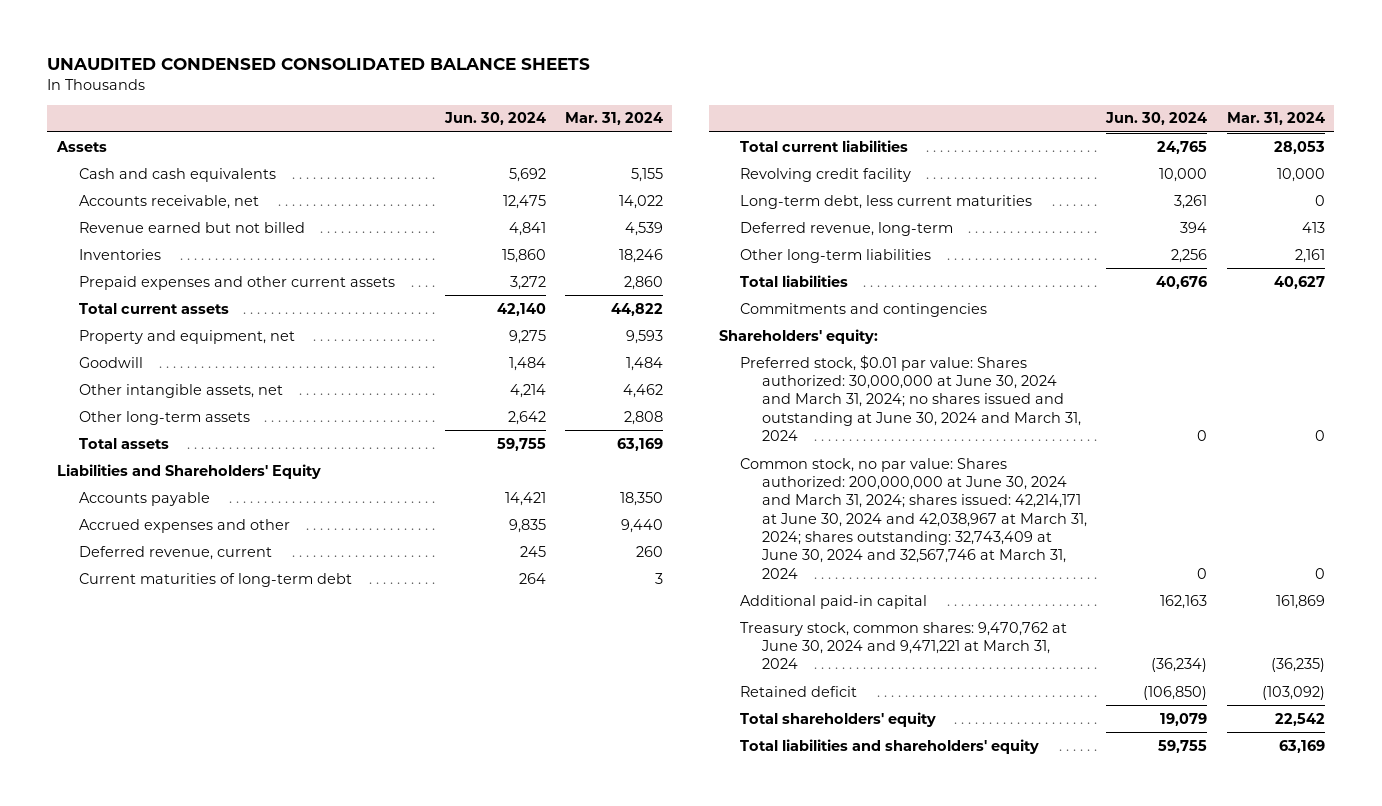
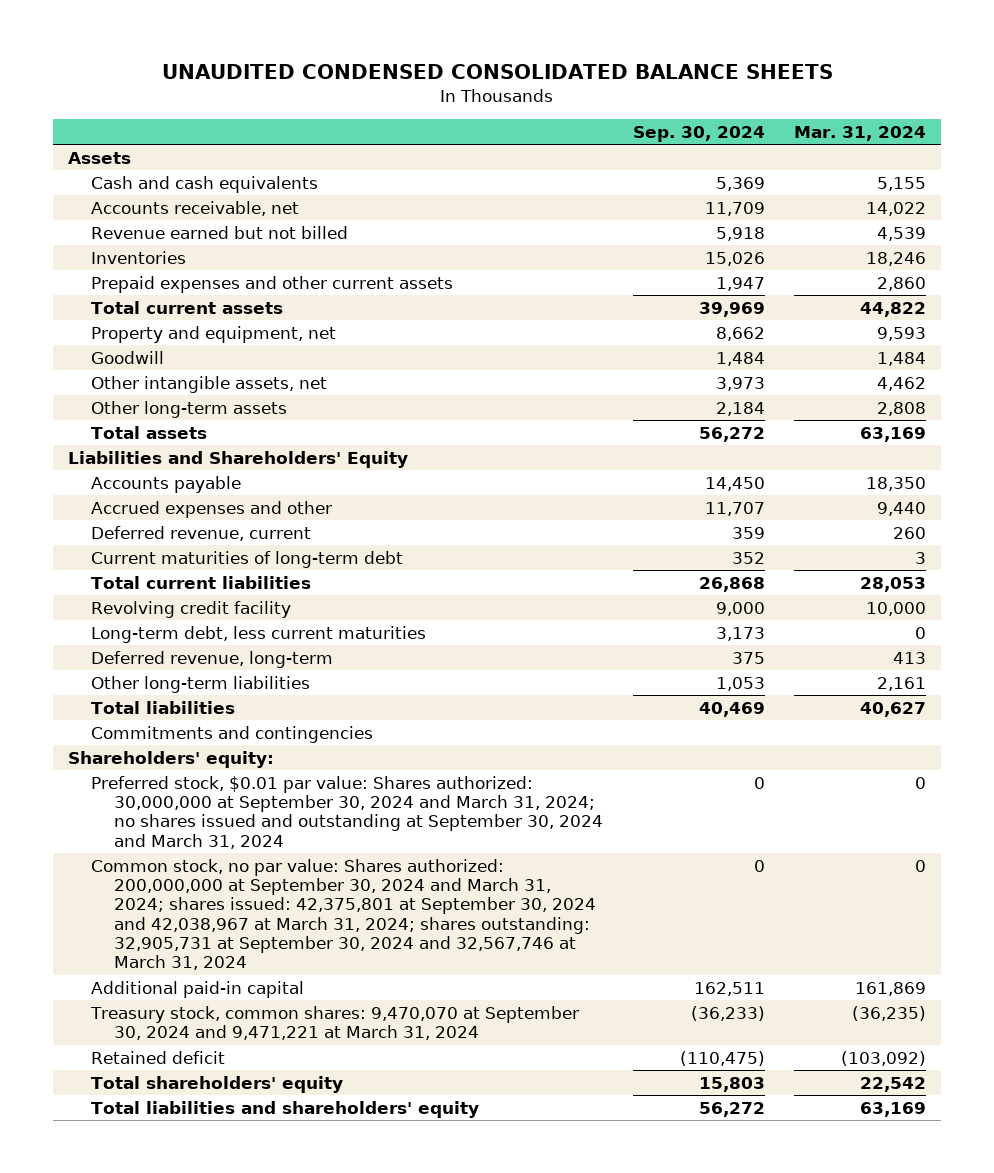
[443,112,546,126] Jun. 30, 2024 -> none
none -> [632,125,765,142] Sep. 30, 2024
[740,354,1081,442] Preferred stock, $0.01 par value: Shares authorized: 30,000,000 at June 30, 2024 and March 31, 2024; no shares issued and outstanding at June 30, 2024 and March 31, 2024 -> [91,775,604,849] Preferred stock, $0.01 par value: Shares authorized: 30,000,000 at September 30, 2024 and March 31, 2024; no shares issued and outstanding at September 30, 2024 and March 31, 2024
[740,457,1087,579] Common stock, no par value: Shares authorized: 200,000,000 at June 30, 2024 and March 31, 2024; shares issued: 42,214,171 at June 30, 2024 and 42,038,967 at March 31, 2024; shares outstanding: 32,743,409 at June 30, 2024 and 32,567,746 at March 31, 2024 -> [91,858,597,971] Common stock, no par value: Shares authorized: 200,000,000 at September 30, 2024 and March 31, 2024; shares issued: 42,375,801 at September 30, 2024 and 42,038,967 at March 31, 2024; shares outstanding: 32,905,731 at September 30, 2024 and 32,567,746 at March 31, 2024
[740,621,1068,670] Treasury stock, common shares: 9,470,762 at June 30, 2024 and 9,471,221 at March 31, 2024 -> [90,1005,580,1041] Treasury stock, common shares: 9,470,070 at September 30, 2024 and 9,471,221 at March 31, 2024

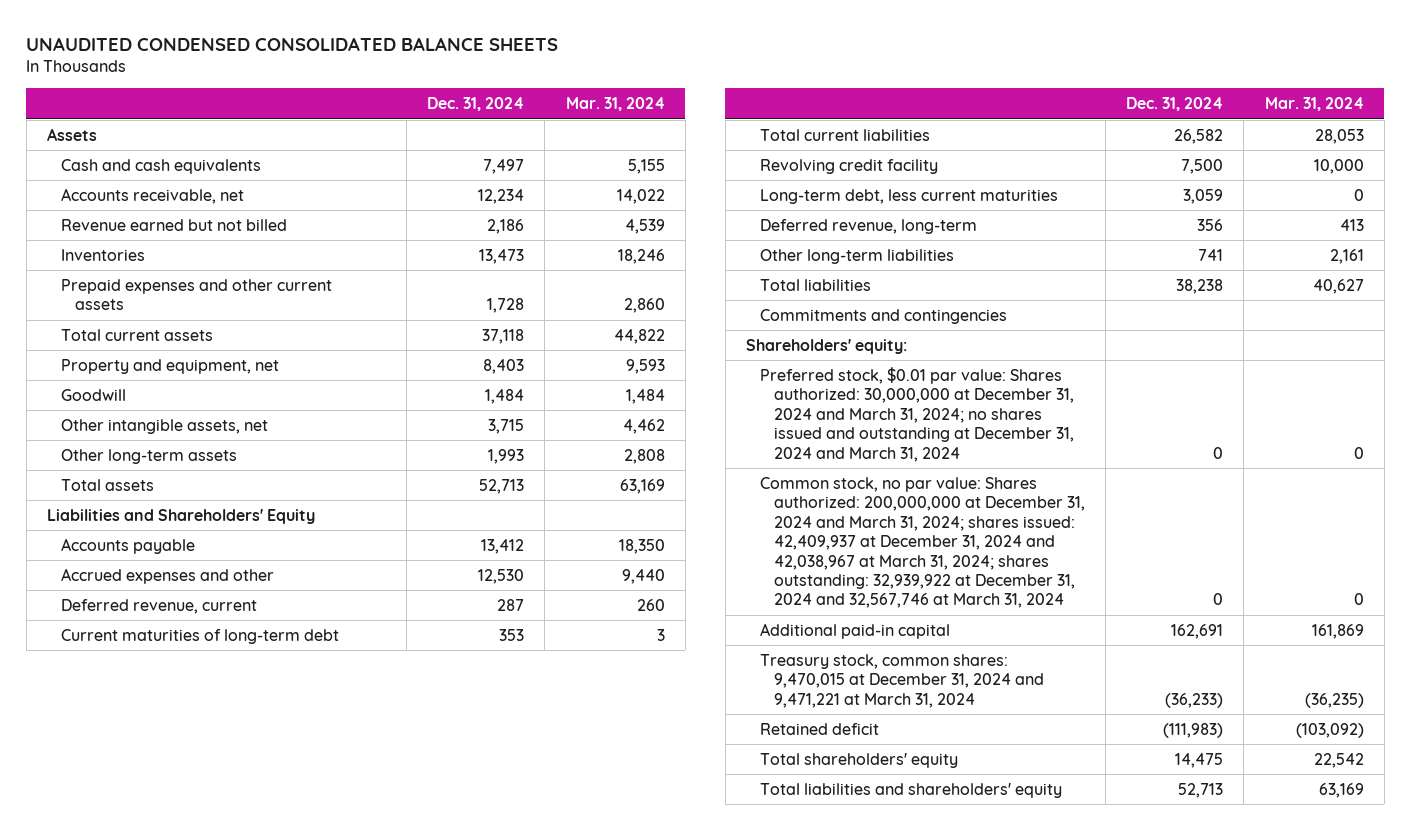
[632,125,765,142] Sep. 30, 2024 -> none
none -> [427,97,525,112] Dec. 31, 2024
[91,775,604,849] Preferred stock, $0.01 par value: Shares authorized: 30,000,000 at September 30, 2024 and March 31, 2024; no shares issued and outstanding at September 30, 2024 and March 31, 2024 -> [759,366,1074,462] Preferred stock, $0.01 par value: Shares authorized: 30,000,000 at December 31, 2024 and March 31, 2024; no shares issued and outstanding at December 31, 2024 and March 31, 2024
[91,858,597,971] Common stock, no par value: Shares authorized: 200,000,000 at September 30, 2024 and March 31, 2024; shares issued: 42,375,801 at September 30, 2024 and 42,038,967 at March 31, 2024; shares outstanding: 32,905,731 at September 30, 2024 and 32,567,746 at March 31, 2024 -> [759,476,1085,609] Common stock, no par value: Shares authorized: 200,000,000 at December 31, 2024 and March 31, 2024; shares issued: 42,409,937 at December 31, 2024 and 42,038,967 at March 31, 2024; shares outstanding: 32,939,922 at December 31, 2024 and 32,567,746 at March 31, 2024
[90,1005,580,1041] Treasury stock, common shares: 9,470,070 at September 30, 2024 and 9,471,221 at March 31, 2024 -> [759,653,1044,708] Treasury stock, common shares: 9,470,015 at December 31, 2024 and 9,471,221 at March 31, 2024

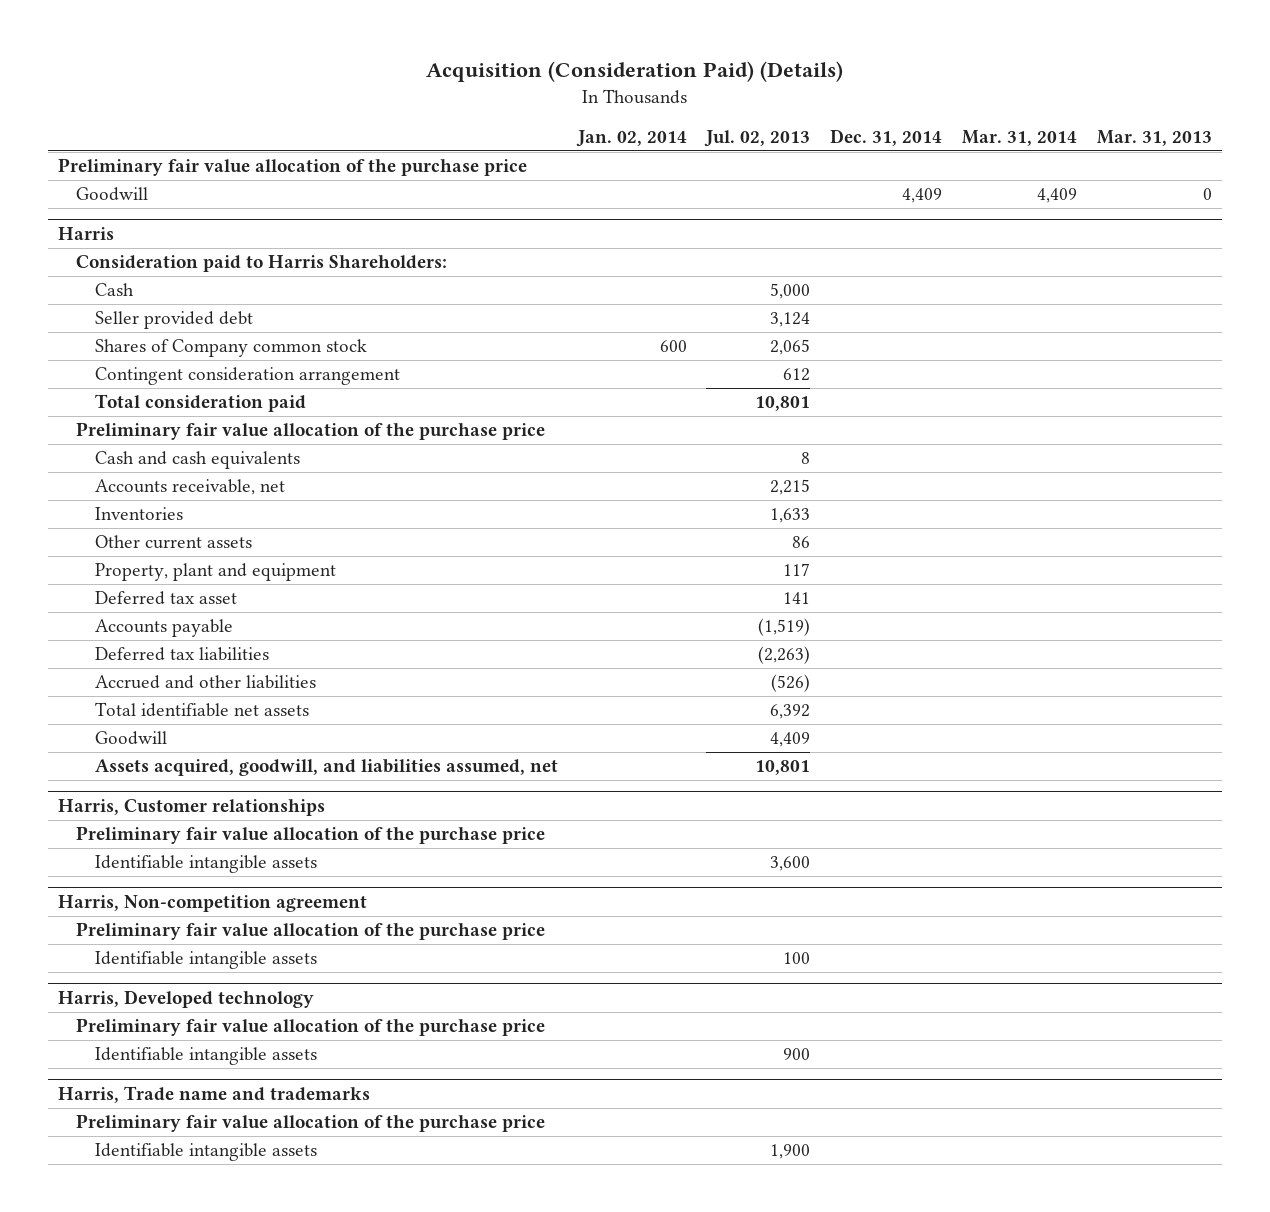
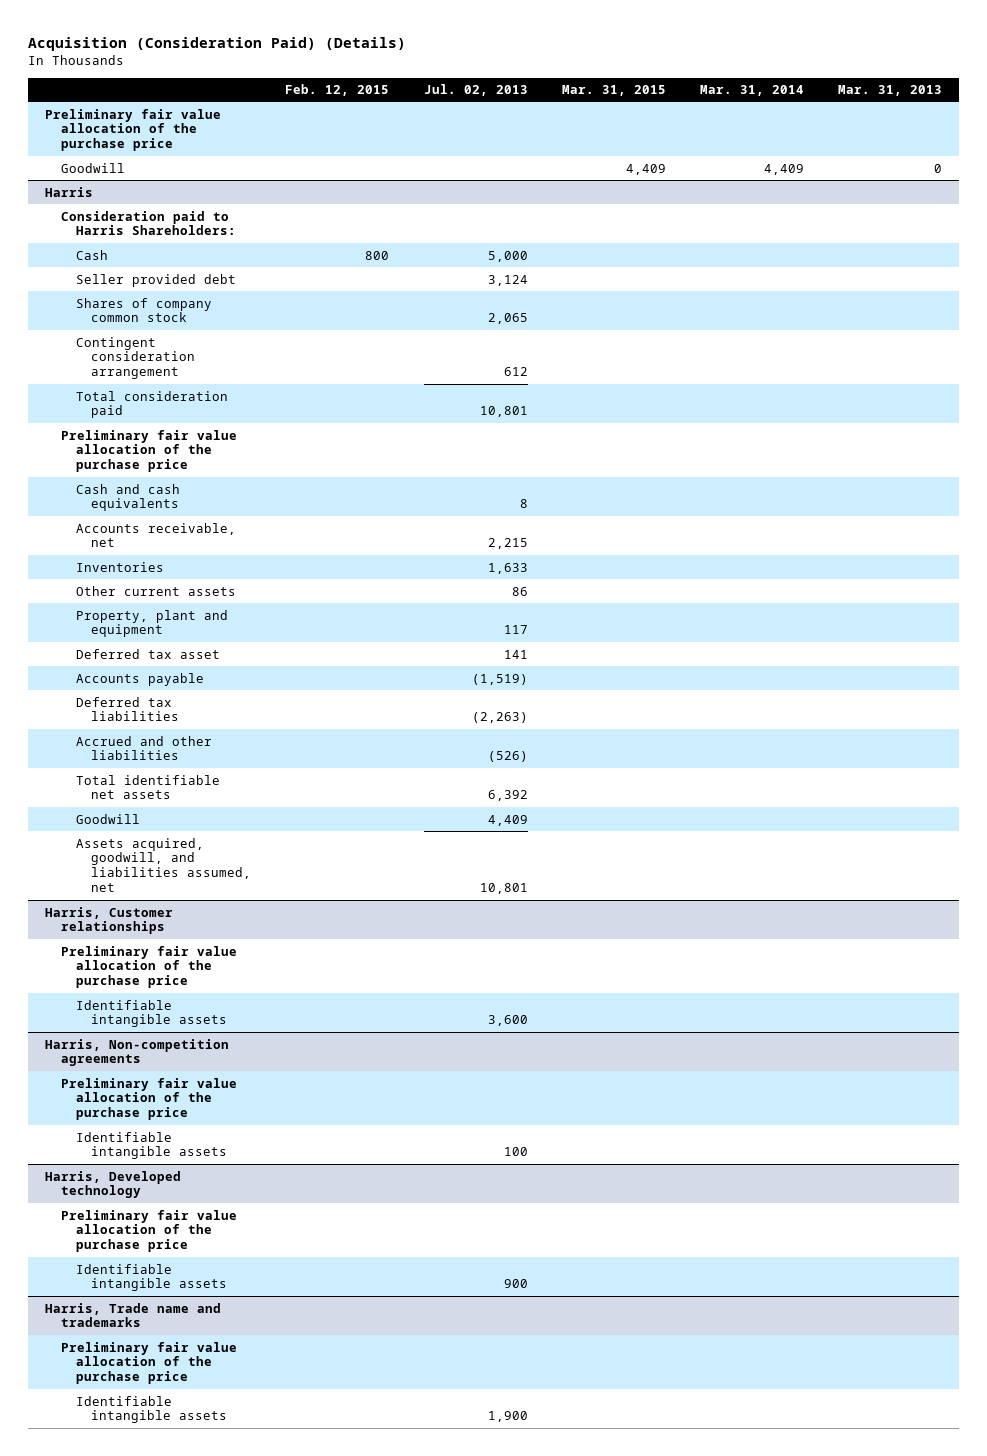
[575,129,687,147] Jan. 02, 2014 -> none
[830,128,943,146] Dec. 31, 2014 -> none
none -> [285,84,390,97] Feb. 12, 2015
none -> [561,85,666,97] Mar. 31, 2015
[94,339,367,358] Shares of Company common stock -> [75,297,212,323] Shares of company common stock
[57,894,367,912] Harris, Non-competition agreement -> [45,1038,230,1067] Harris, Non-competition agreements

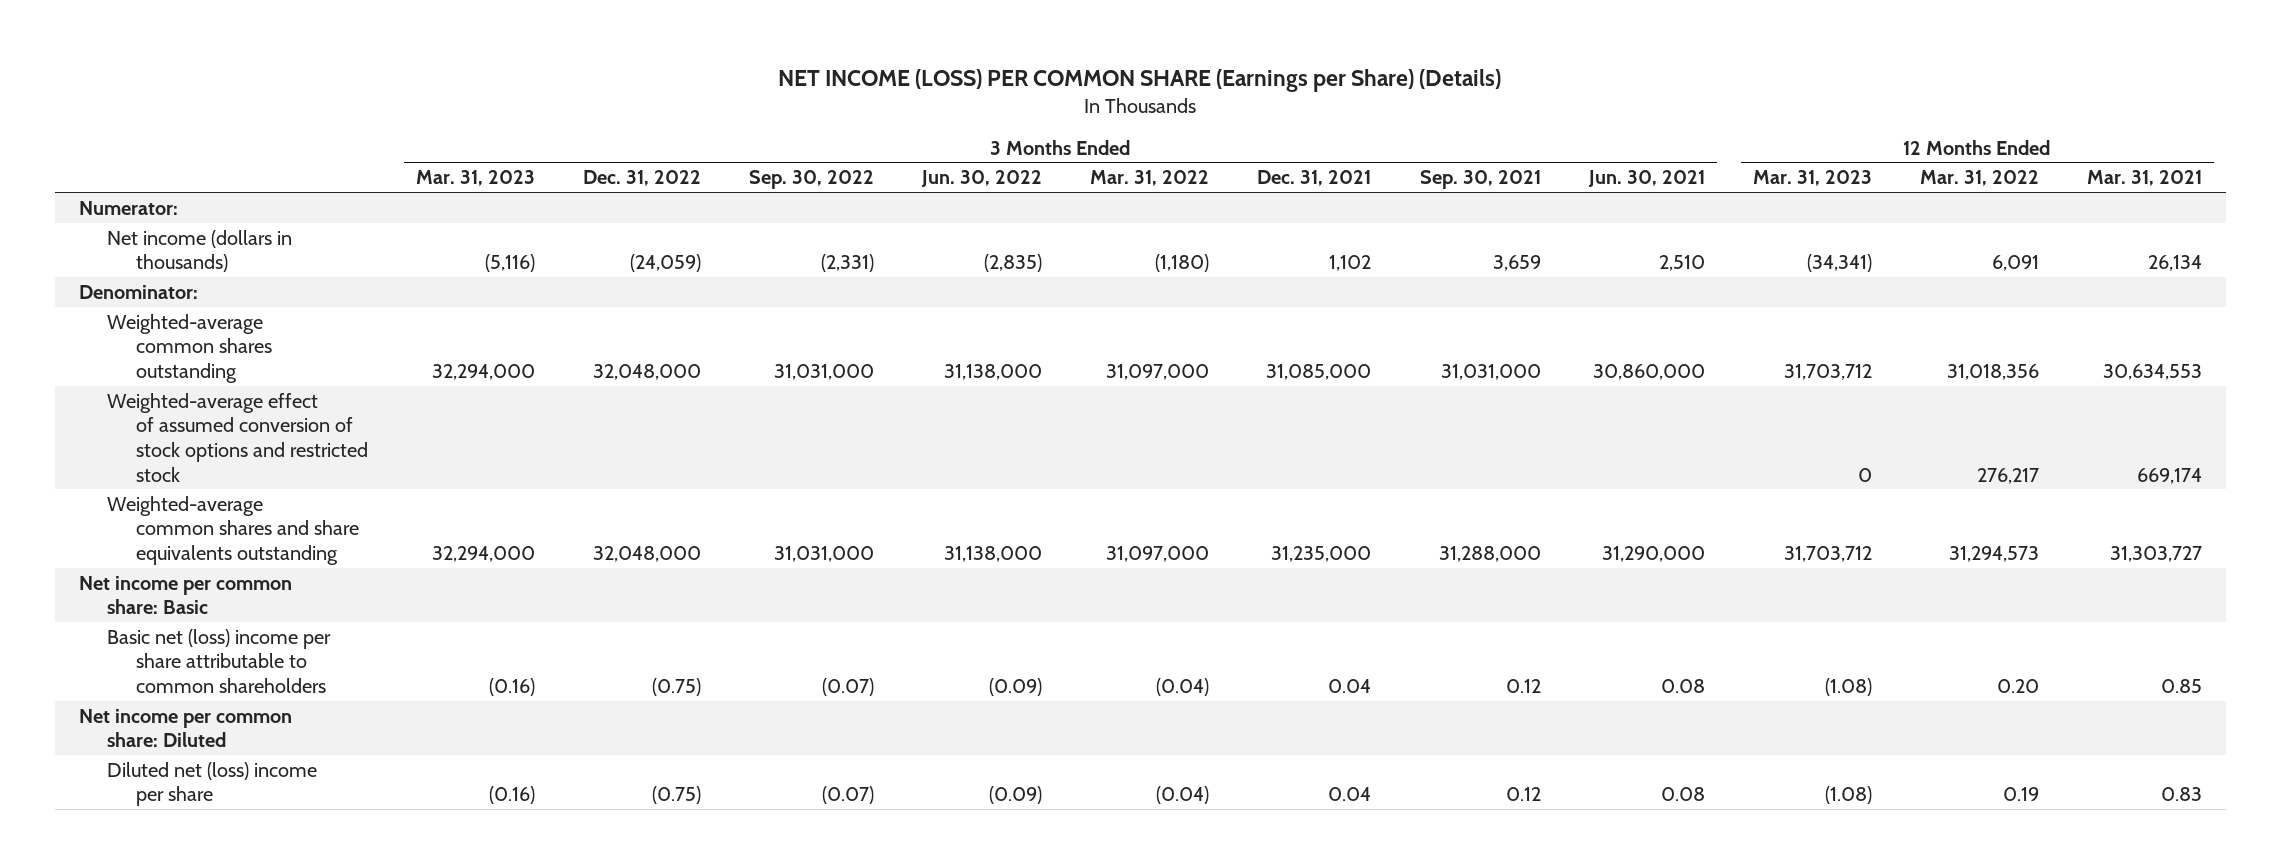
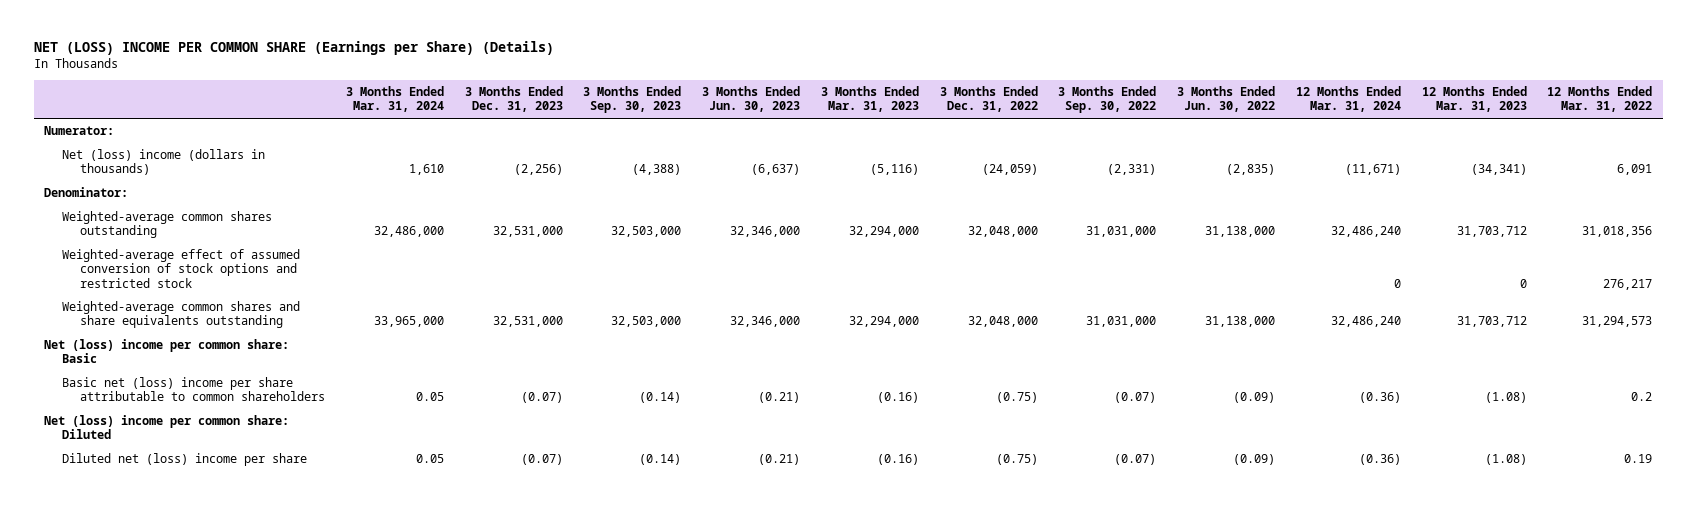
[778,68,1502,92] NET INCOME (LOSS) PER COMMON SHARE (Earnings per Share) (Details) -> [34,41,555,56] NET (LOSS) INCOME PER COMMON SHARE (Earnings per Share) (Details)
[1090,170,1210,187] Mar. 31, 2022 -> none
[1257,170,1372,187] Dec. 31, 2021 -> none
[1419,170,1541,190] Sep. 30, 2021 -> none
[1587,170,1705,188] Jun. 30, 2021 -> none
[2087,170,2203,187] Mar. 31, 2021 -> none
none -> [346,86,445,113] 3 Months Ended Mar. 31, 2024
none -> [464,86,563,113] 3 Months Ended Dec. 31, 2023
none -> [583,86,682,114] 3 Months Ended Sep. 30, 2023
none -> [702,86,801,113] 3 Months Ended Jun. 30, 2023
none -> [1295,86,1401,113] 12 Months Ended Mar. 31, 2024
[107,229,293,273] Net income (dollars in thousands) -> [62,149,266,176] Net (loss) income (dollars in thousands)
[78,575,292,615] Net income per common share: Basic -> [44,339,290,364] Net (loss) income per common share: Basic
[1996,678,2039,693] 0.20 -> [1631,392,1653,402] 0.2
[78,708,292,748] Net income per common share: Diluted -> [44,415,290,440] Net (loss) income per common share: Diluted

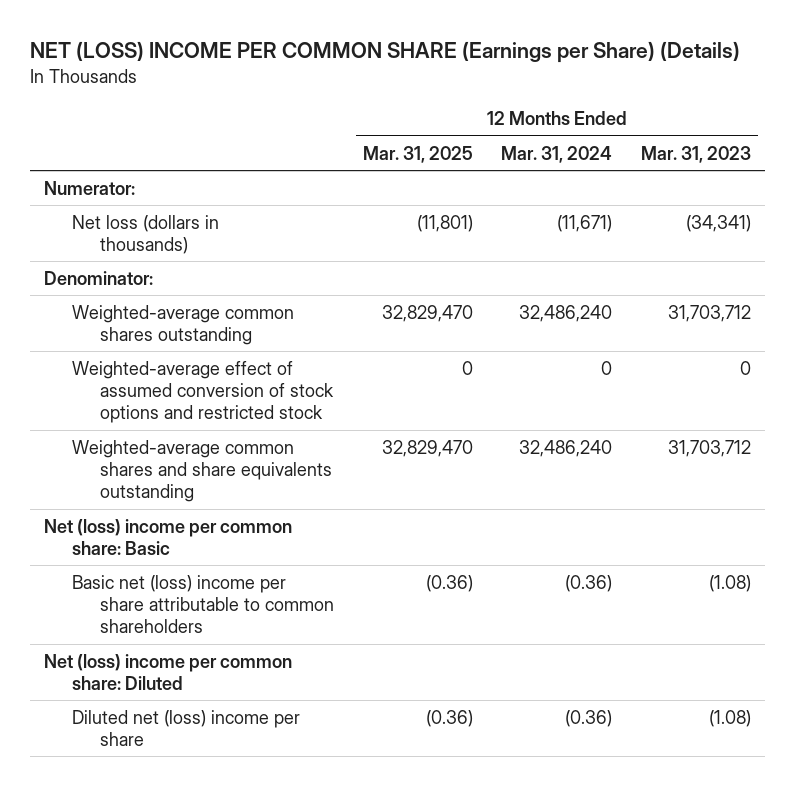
[346,86,445,113] 3 Months Ended Mar. 31, 2024 -> none
[464,86,563,113] 3 Months Ended Dec. 31, 2023 -> none
[583,86,682,114] 3 Months Ended Sep. 30, 2023 -> none
[702,86,801,113] 3 Months Ended Jun. 30, 2023 -> none
[820,86,919,113] 3 Months Ended Mar. 31, 2023 -> none
[939,86,1038,113] 3 Months Ended Dec. 31, 2022 -> none
[1058,86,1157,114] 3 Months Ended Sep. 30, 2022 -> none
[1177,86,1276,113] 3 Months Ended Jun. 30, 2022 -> none
[1547,86,1653,113] 12 Months Ended Mar. 31, 2022 -> none
none -> [362,145,473,163] Mar. 31, 2025
[62,149,266,176] Net (loss) income (dollars in thousands) -> [72,214,220,254] Net loss (dollars in thousands)

